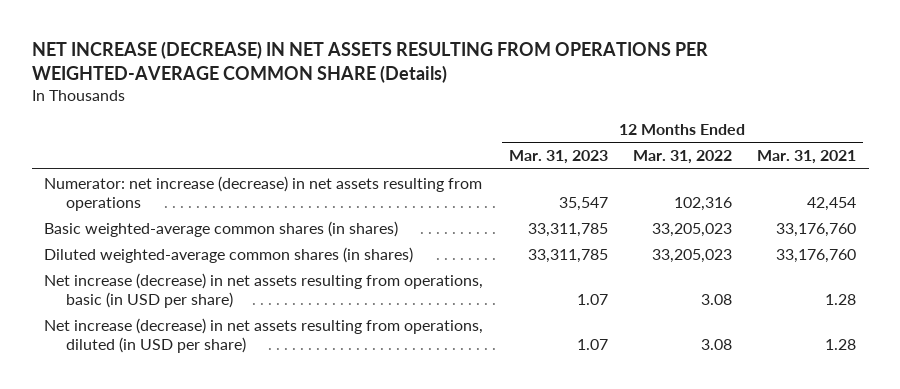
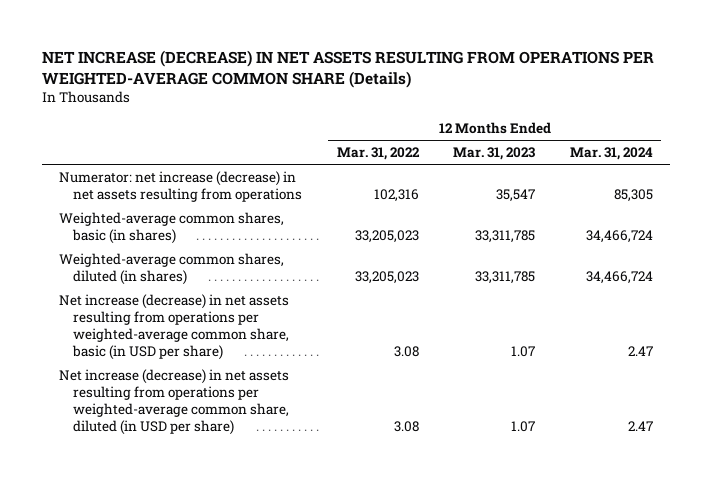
[757,150,857,165] Mar. 31, 2021 -> none
none -> [569,147,653,161] Mar. 31, 2024
[44,220,399,237] Basic weighted-average common shares (in shares) -> [58,211,284,245] Weighted-average common shares, basic (in shares)
[44,246,414,263] Diluted weighted-average common shares (in shares) -> [58,252,284,286] Weighted-average common shares, diluted (in shares)
[44,272,484,308] Net increase (decrease) in net assets resulting from operations, basic (in USD per share) -> [58,293,289,361] Net increase (decrease) in net assets resulting from operations per weighted-average common share, basic (in USD per share)
[44,317,484,353] Net increase (decrease) in net assets resulting from operations, diluted (in USD per share) -> [58,368,289,436] Net increase (decrease) in net assets resulting from operations per weighted-average common share, diluted (in USD per share)

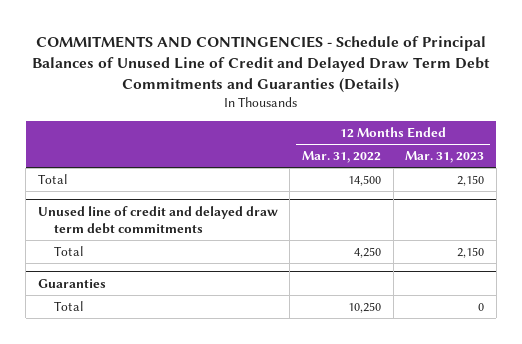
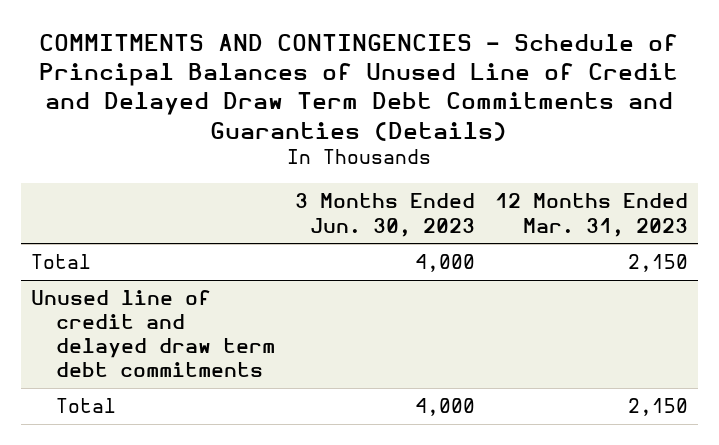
[302,151,382,164] Mar. 31, 2022 -> none
none -> [295,193,476,237] 3 Months Ended Jun. 30, 2023
[37,278,106,288] Guaranties -> none
[54,301,84,312] Total -> none

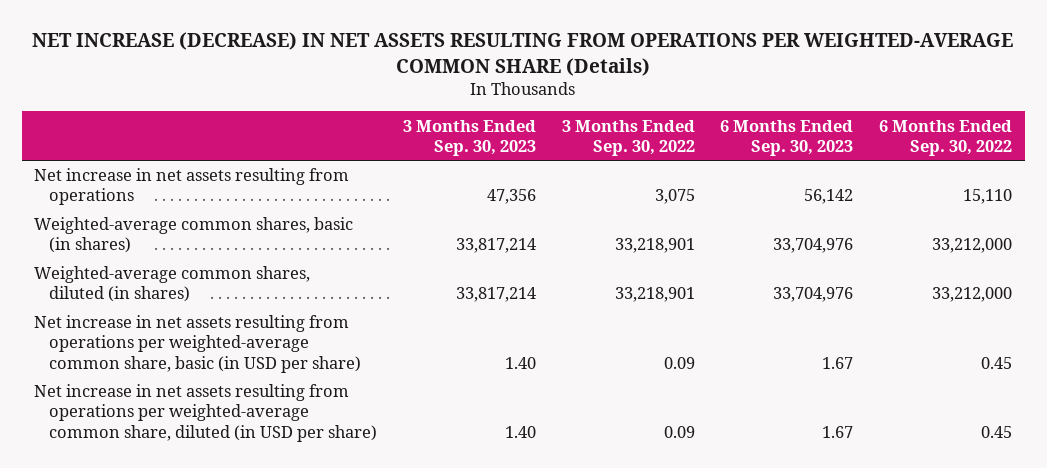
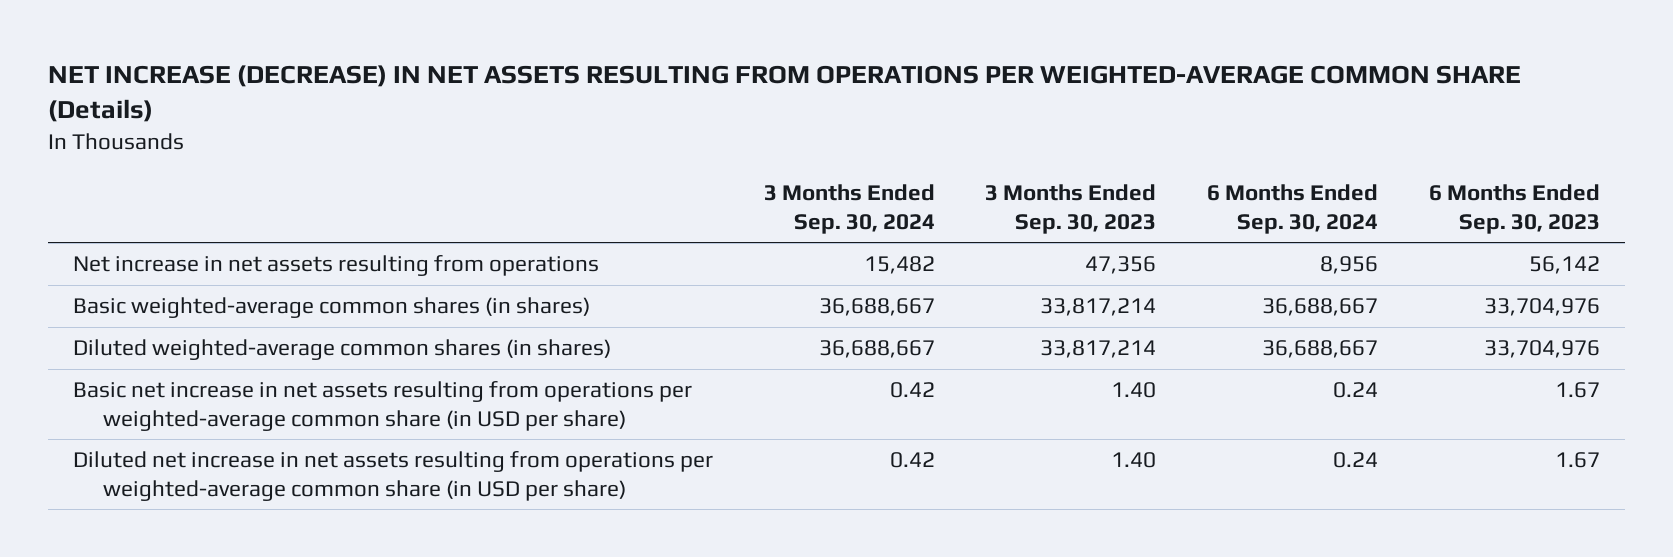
[561,119,695,156] 3 Months Ended Sep. 30, 2022 -> none
[879,119,1013,156] 6 Months Ended Sep. 30, 2022 -> none
none -> [763,184,935,234] 3 Months Ended Sep. 30, 2024
none -> [1207,184,1379,234] 6 Months Ended Sep. 30, 2024
[34,217,354,254] Weighted-average common shares, basic (in shares) -> [73,297,591,319] Basic weighted-average common shares (in shares)
[34,266,311,303] Weighted-average common shares, diluted (in shares) -> [73,339,612,361] Diluted weighted-average common shares (in shares)
[34,315,362,373] Net increase in net assets resulting from operations per weighted-average common share, basic (in USD per share) -> [73,381,693,431] Basic net increase in net assets resulting from operations per weighted-average common share (in USD per share)
[34,384,378,442] Net increase in net assets resulting from operations per weighted-average common share, diluted (in USD per share) -> [73,451,714,501] Diluted net increase in net assets resulting from operations per weighted-average common share (in USD per share)

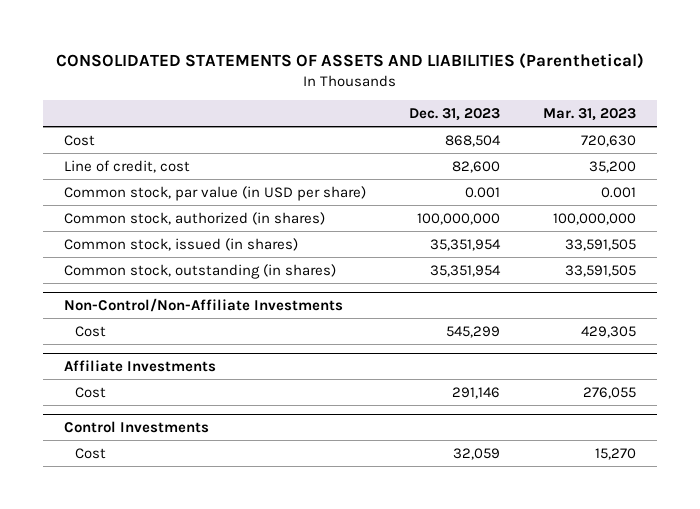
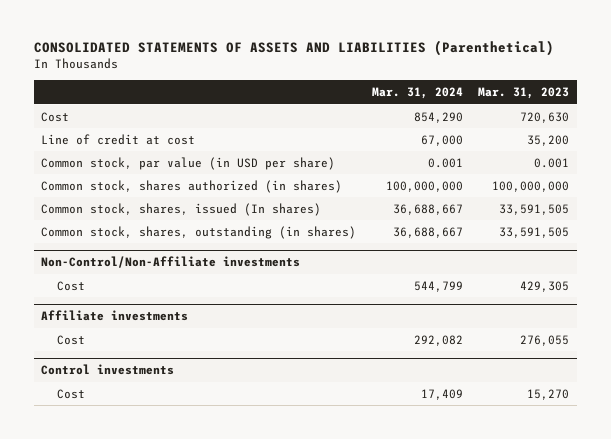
[409,107,501,121] Dec. 31, 2023 -> none
none -> [371,87,463,100] Mar. 31, 2024
[64,159,191,173] Line of credit, cost -> [41,133,196,145] Line of credit at cost
[64,211,326,225] Common stock, authorized (in shares) -> [41,179,343,193] Common stock, shares authorized (in shares)
[64,237,299,251] Common stock, issued (in shares) -> [41,202,322,216] Common stock, shares, issued (In shares)
[64,263,337,279] Common stock, outstanding (in shares) -> [41,225,357,239] Common stock, shares, outstanding (in shares)
[64,298,344,313] Non-Control/Non-Affiliate Investments -> [41,256,301,269] Non-Control/Non-Affiliate investments
[64,360,217,373] Affiliate Investments -> [41,310,189,322] Affiliate investments
[64,421,210,434] Control Investments -> [41,364,175,376] Control investments

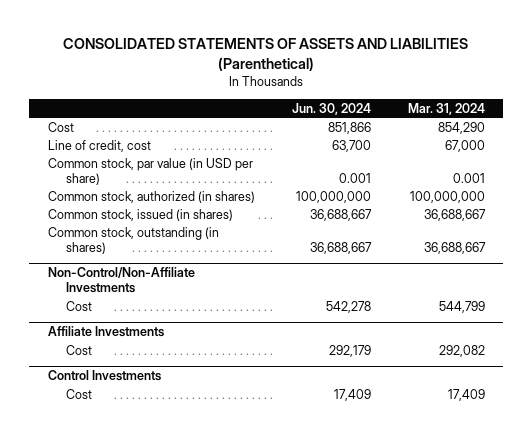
[478,87,570,100] Mar. 31, 2023 -> none
none -> [291,102,371,115] Jun. 30, 2024
[41,133,196,145] Line of credit at cost -> [47,139,151,152] Line of credit, cost
[41,179,343,193] Common stock, shares authorized (in shares) -> [47,190,255,203] Common stock, authorized (in shares)
[41,202,322,216] Common stock, shares, issued (In shares) -> [47,208,233,221] Common stock, issued (in shares)
[41,225,357,239] Common stock, shares, outstanding (in shares) -> [47,226,219,254] Common stock, outstanding (in shares)
[41,256,301,269] Non-Control/Non-Affiliate investments -> [47,267,195,294] Non-Control/Non-Affiliate Investments
[41,310,189,322] Affiliate investments -> [47,326,164,338] Affiliate Investments
[41,364,175,376] Control investments -> [47,370,161,382] Control Investments

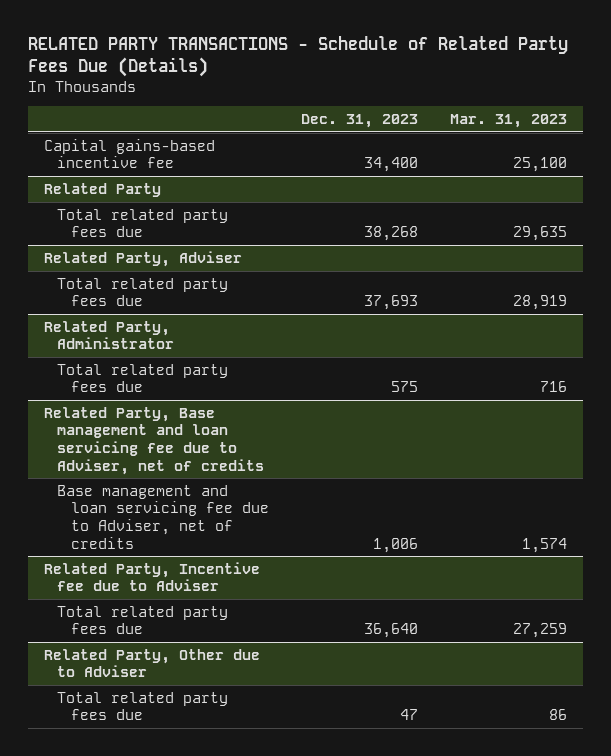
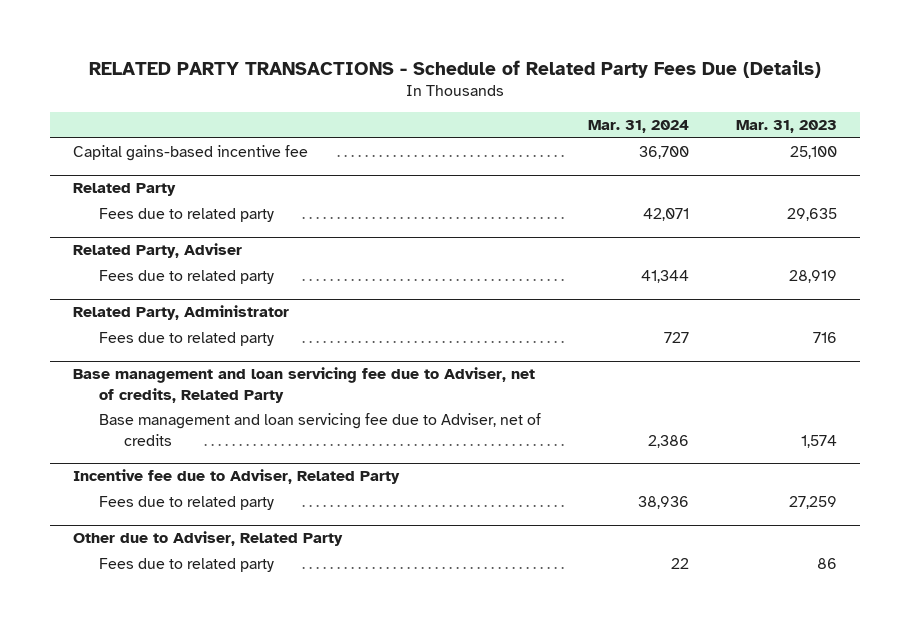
[300,113,418,128] Dec. 31, 2023 -> none
none -> [587,120,689,134] Mar. 31, 2024
[57,208,229,238] Total related party fees due -> [98,208,274,223] Fees due to related party
[57,277,229,307] Total related party fees due -> [98,270,274,285] Fees due to related party
[57,363,229,393] Total related party fees due -> [98,332,274,347] Fees due to related party
[43,406,265,475] Related Party, Base management and loan servicing fee due to Adviser, net of credits -> [73,367,536,403] Base management and loan servicing fee due to Adviser, net of credits, Related Party
[43,561,260,592] Related Party, Incentive fee due to Adviser -> [73,469,401,485] Incentive fee due to Adviser, Related Party
[57,605,229,635] Total related party fees due -> [98,496,274,511] Fees due to related party
[43,648,260,678] Related Party, Other due to Adviser -> [73,531,344,547] Other due to Adviser, Related Party
[57,691,229,721] Total related party fees due -> [98,558,274,573] Fees due to related party

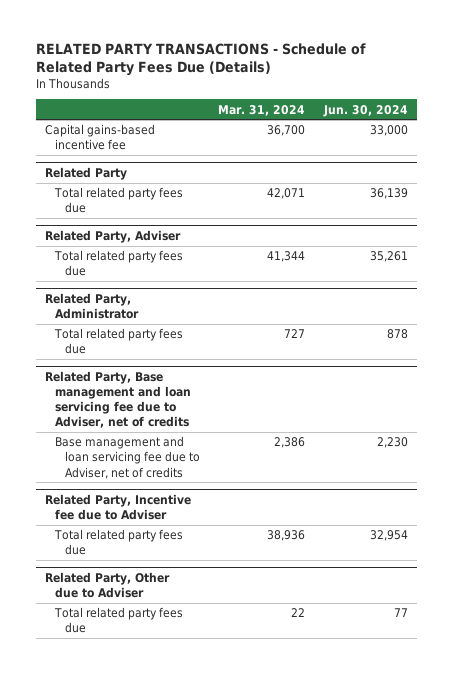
[735,120,837,134] Mar. 31, 2023 -> none
none -> [322,104,408,117] Jun. 30, 2024
[98,208,274,223] Fees due to related party -> [53,187,183,214] Total related party fees due
[98,270,274,285] Fees due to related party -> [53,250,183,277] Total related party fees due
[98,332,274,347] Fees due to related party -> [53,328,183,355] Total related party fees due
[73,367,536,403] Base management and loan servicing fee due to Adviser, net of credits, Related Party -> [44,370,191,429] Related Party, Base management and loan servicing fee due to Adviser, net of credits
[73,469,401,485] Incentive fee due to Adviser, Related Party -> [44,493,191,521] Related Party, Incentive fee due to Adviser
[98,496,274,511] Fees due to related party -> [53,529,183,556] Total related party fees due
[73,531,344,547] Other due to Adviser, Related Party -> [44,571,170,599] Related Party, Other due to Adviser
[98,558,274,573] Fees due to related party -> [53,607,183,634] Total related party fees due

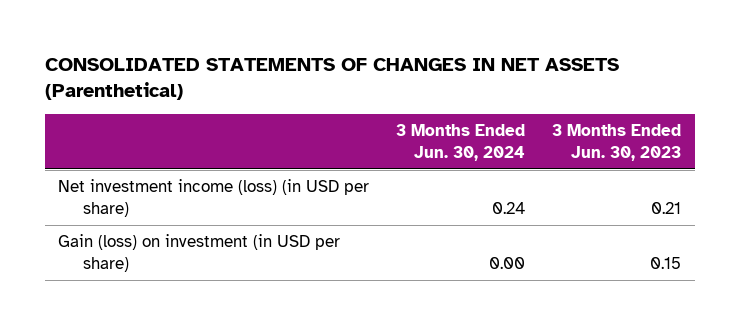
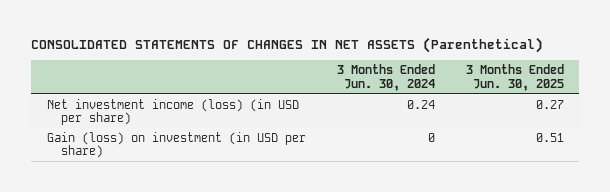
[552,124,682,161] 3 Months Ended Jun. 30, 2023 -> none
none -> [465,64,564,91] 3 Months Ended Jun. 30, 2025
[489,256,526,269] 0.00 -> [427,133,435,143] 0

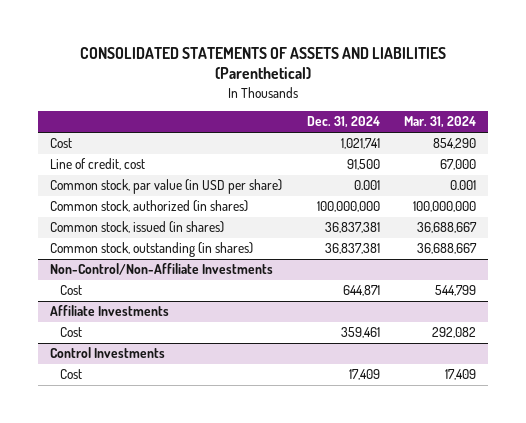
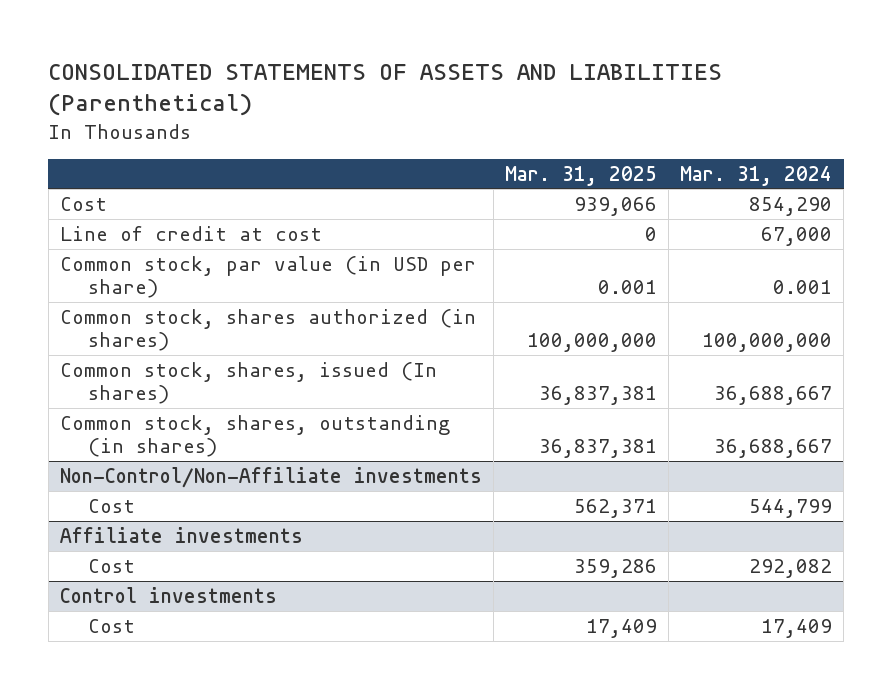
[306,116,380,129] Dec. 31, 2024 -> none
none -> [504,165,657,186] Mar. 31, 2025
[50,158,146,171] Line of credit, cost -> [59,225,322,241] Line of credit at cost
[50,200,249,213] Common stock, authorized (in shares) -> [59,308,476,352] Common stock, shares authorized (in shares)
[50,221,225,234] Common stock, issued (in shares) -> [59,361,437,405] Common stock, shares, issued (In shares)
[50,242,254,258] Common stock, outstanding (in shares) -> [59,414,450,458] Common stock, shares, outstanding (in shares)
[50,263,274,276] Non-Control/Non-Affiliate Investments -> [59,466,482,488] Non-Control/Non-Affiliate investments
[50,305,170,317] Affiliate Investments -> [59,526,303,543] Affiliate investments
[50,347,166,359] Control Investments -> [59,586,277,603] Control investments

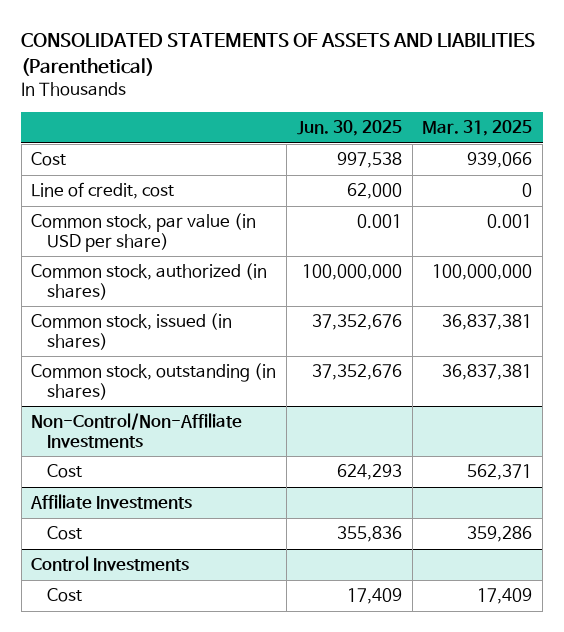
[680,165,833,186] Mar. 31, 2024 -> none
none -> [296,120,402,137] Jun. 30, 2025
[59,225,322,241] Line of credit at cost -> [31,182,175,200] Line of credit, cost
[59,308,476,352] Common stock, shares authorized (in shares) -> [31,263,268,300] Common stock, authorized (in shares)
[59,361,437,405] Common stock, shares, issued (In shares) -> [31,313,233,350] Common stock, issued (in shares)
[59,414,450,458] Common stock, shares, outstanding (in shares) -> [31,363,277,400] Common stock, outstanding (in shares)
[59,466,482,488] Non-Control/Non-Affiliate investments -> [31,413,243,448] Non-Control/Non-Affiliate Investments
[59,526,303,543] Affiliate investments -> [30,494,193,510] Affiliate Investments
[59,586,277,603] Control investments -> [31,556,190,572] Control Investments

